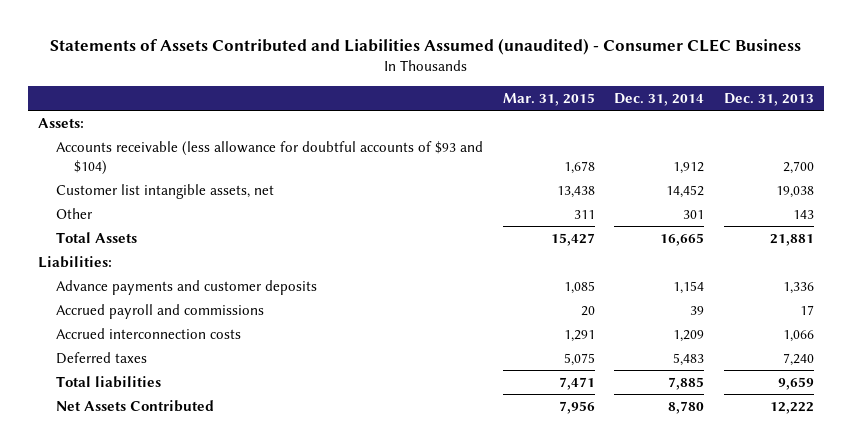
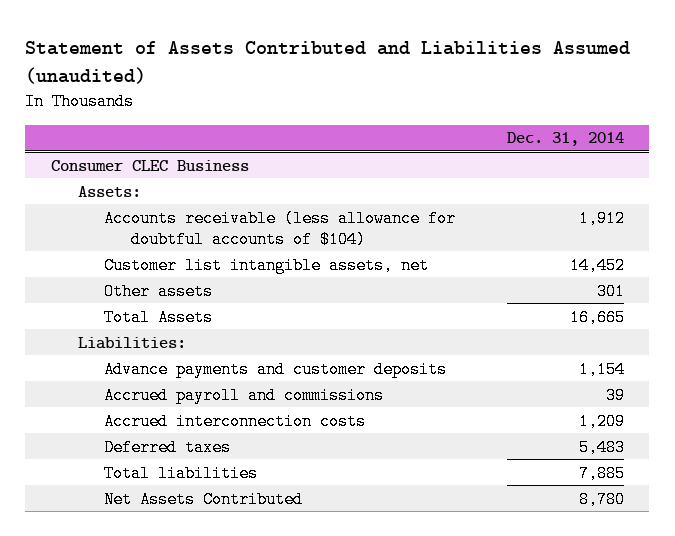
[49,38,801,56] Statements of Assets Contributed and Liabilities Assumed (unaudited) - Consumer CLEC Business -> [25,40,631,84] Statement of Assets Contributed and Liabilities Assumed (unaudited)
[502,92,595,106] Mar. 31, 2015 -> none
[723,92,814,106] Dec. 31, 2013 -> none
none -> [51,159,250,171] Consumer CLEC Business
[56,141,484,175] Accounts receivable (less allowance for doubtful accounts of $93 and $104) -> [104,209,457,248] Accounts receivable (less allowance for doubtful accounts of $104)
[56,208,94,220] Other -> [104,282,214,300] Other assets

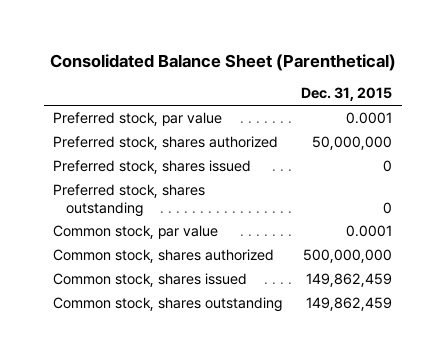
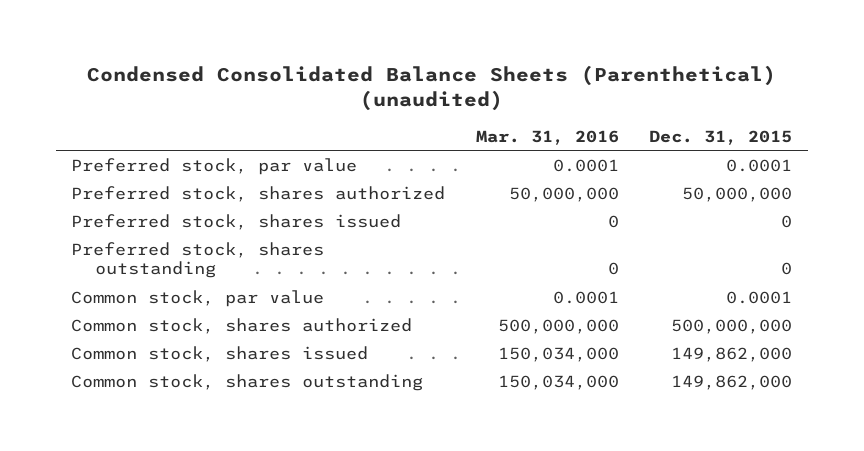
[49,53,396,71] Consolidated Balance Sheet (Parenthetical) -> [86,64,776,111] Condensed Consolidated Balance Sheets (Parenthetical) (unaudited)
none -> [475,129,619,145] Mar. 31, 2016
[306,272,393,287] 149,862,459 -> [671,346,793,362] 149,862,000
[306,296,393,311] 149,862,459 -> [671,374,793,390] 149,862,000

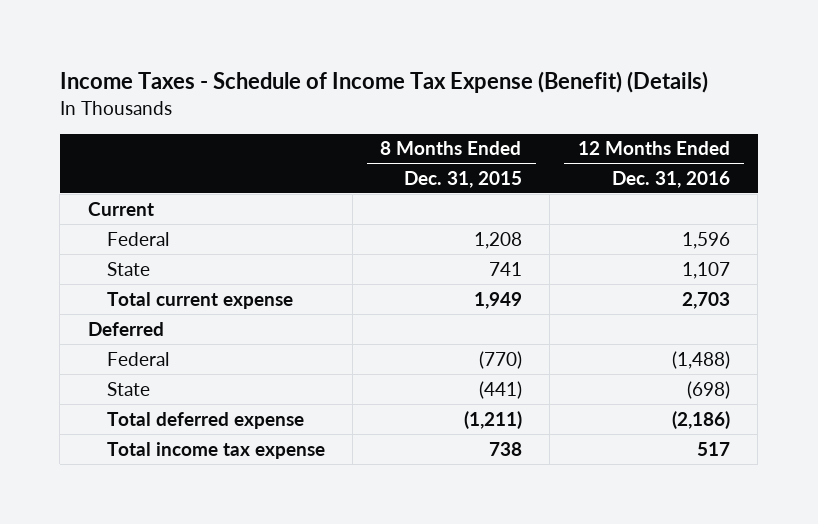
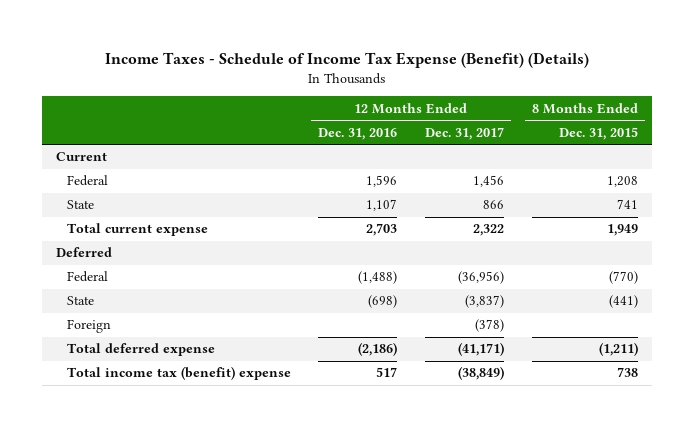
none -> [425,126,505,140] Dec. 31, 2017
none -> [66,319,111,334] Foreign
[106,441,325,459] Total income tax expense -> [66,366,291,381] Total income tax (benefit) expense

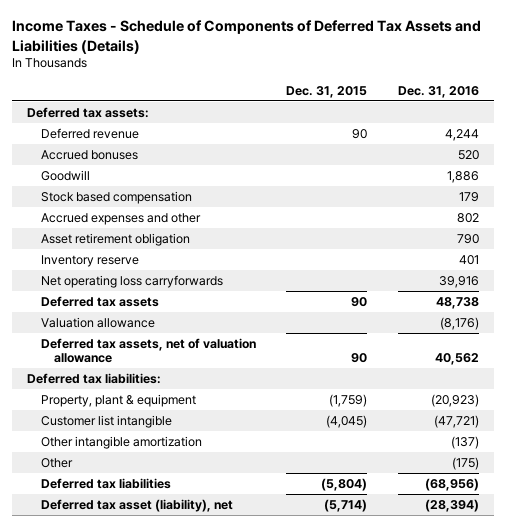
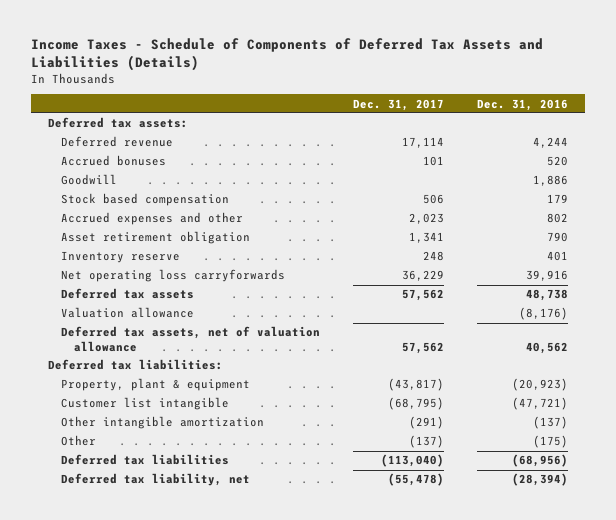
[286,85,368,98] Dec. 31, 2015 -> none
none -> [352,98,444,111] Dec. 31, 2017
[40,498,233,512] Deferred tax asset (liability), net -> [60,473,250,487] Deferred tax liability, net

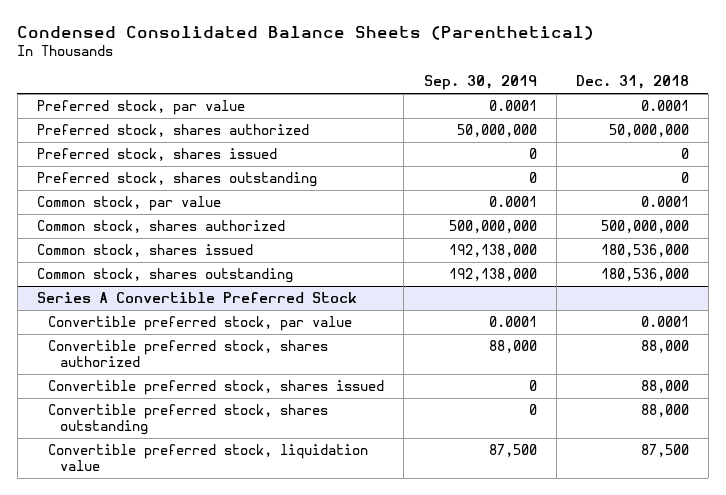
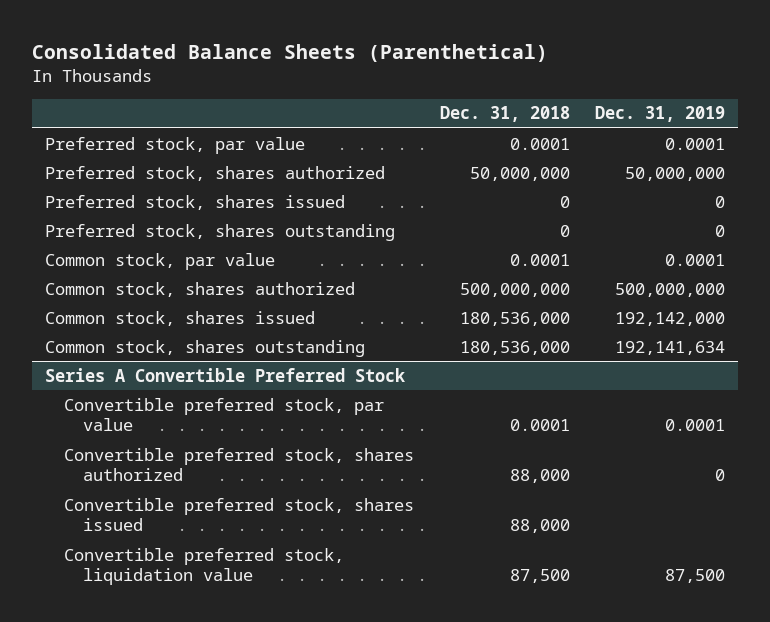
[17,25,595,40] Condensed Consolidated Balance Sheets (Parenthetical) -> [32,43,549,62] Consolidated Balance Sheets (Parenthetical)
[423,75,537,91] Sep. 30, 2019 -> none
none -> [595,106,726,123] Dec. 31, 2019
[48,403,329,435] Convertible preferred stock, shares outstanding -> none

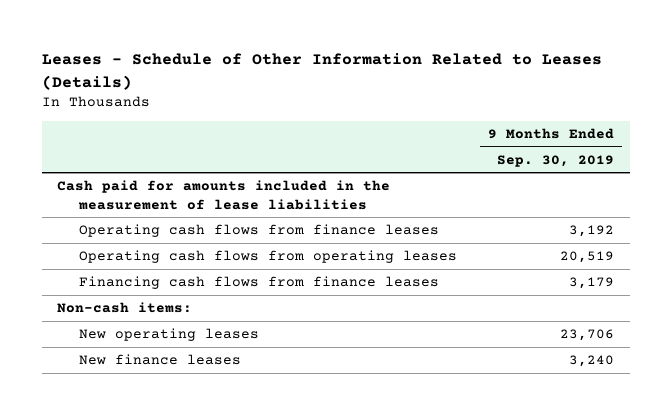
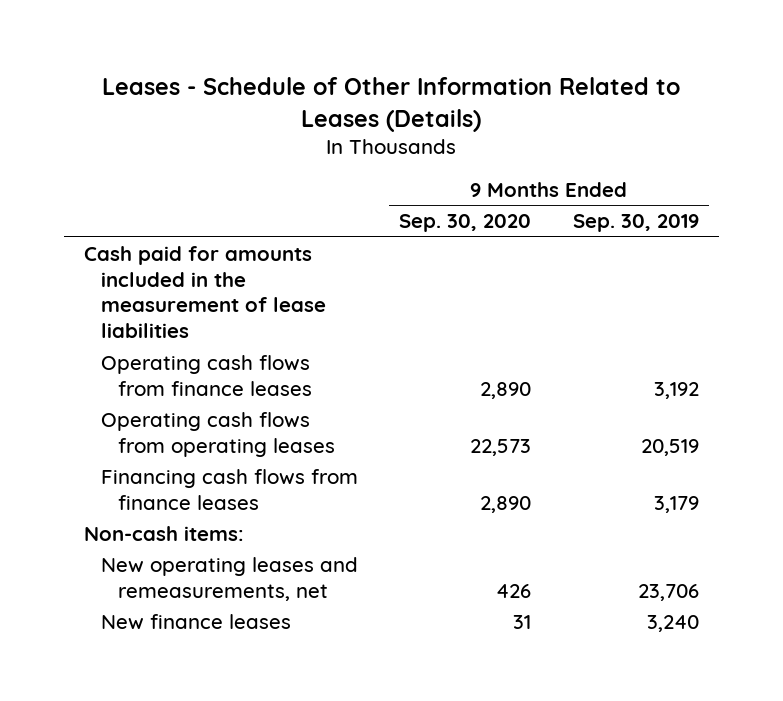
none -> [399,214,532,233] Sep. 30, 2020
[79,327,260,341] New operating leases -> [101,556,359,601] New operating leases and remeasurements, net

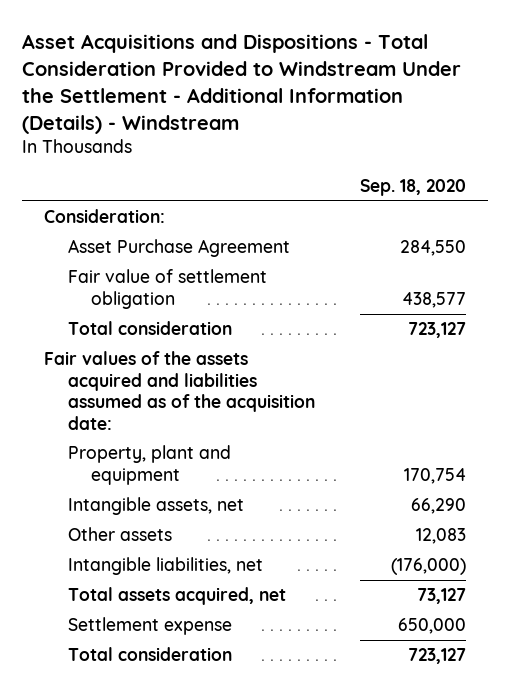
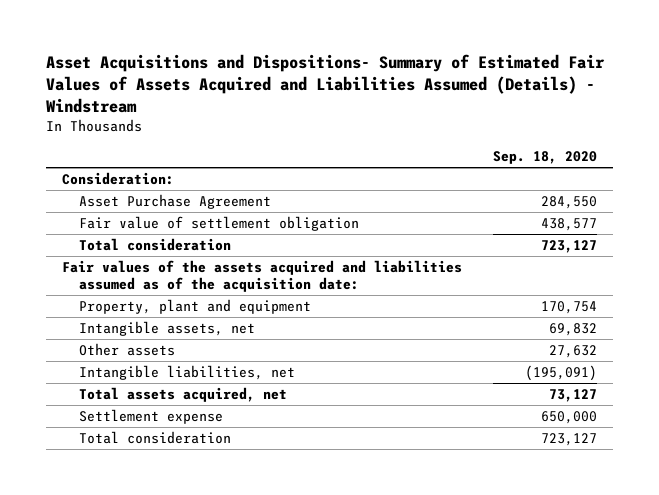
[21,33,461,134] Asset Acquisitions and Dispositions - Total Consideration Provided to Windstream Under the Settlement - Additional Information (Details) - Windstream -> [45,53,605,113] Asset Acquisitions and Dispositions- Summary of Estimated Fair Values of Assets Acquired and Liabilities Assumed (Details) - Windstream
[410,498,466,515] 66,290 -> [548,322,597,336] 69,832
[415,528,466,545] 12,083 -> [548,344,597,358] 27,632
[390,558,466,576] (176,000) -> [524,364,597,381] (195,091)

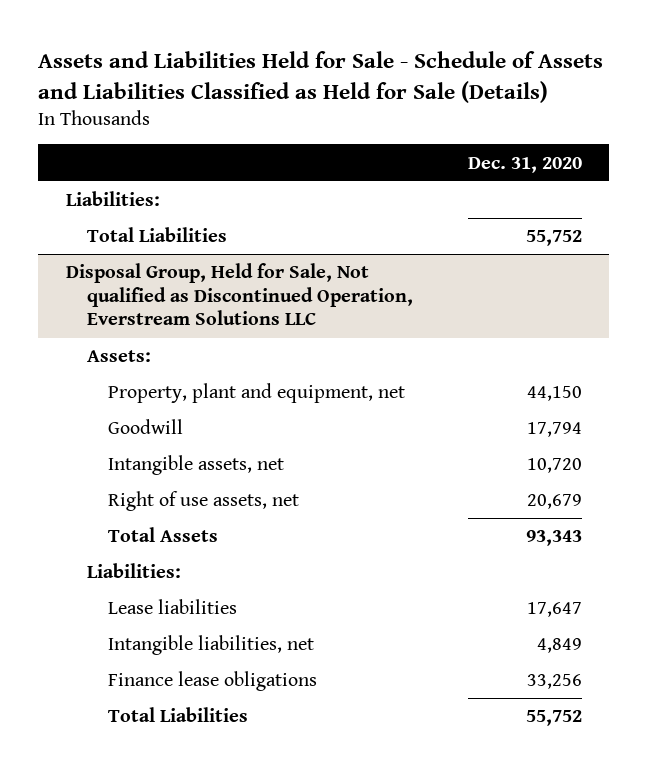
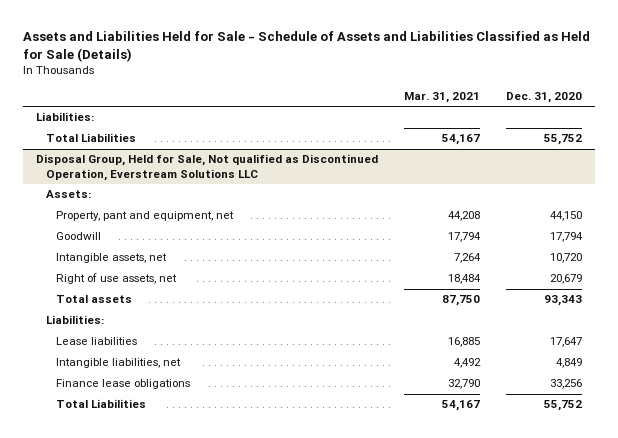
none -> [404,91,481,103] Mar. 31, 2021
[107,383,405,404] Property, plant and equipment, net -> [55,211,234,222] Property, pant and equipment, net
[107,527,218,543] Total Assets -> [55,295,132,304] Total assets

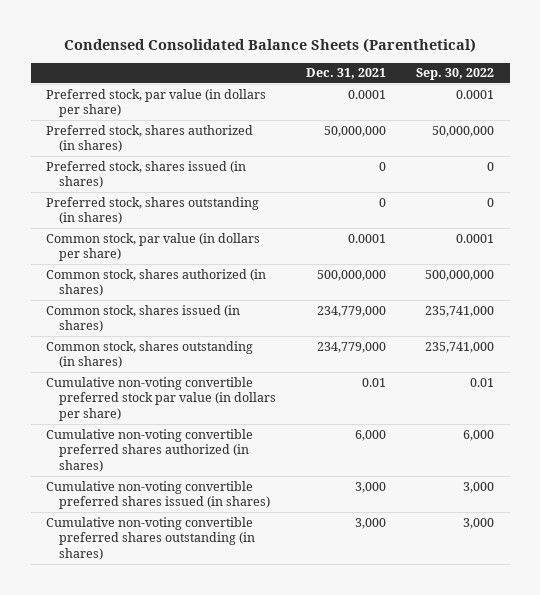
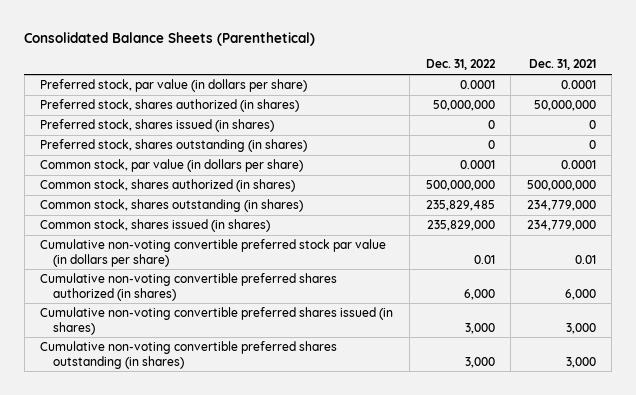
[64,38,477,54] Condensed Consolidated Balance Sheets (Parenthetical) -> [24,31,316,46] Consolidated Balance Sheets (Parenthetical)
[416,68,495,81] Sep. 30, 2022 -> none
none -> [425,59,496,71] Dec. 31, 2022
[45,304,240,333] Common stock, shares issued (in shares) -> [40,219,271,233] Common stock, shares issued (in shares)

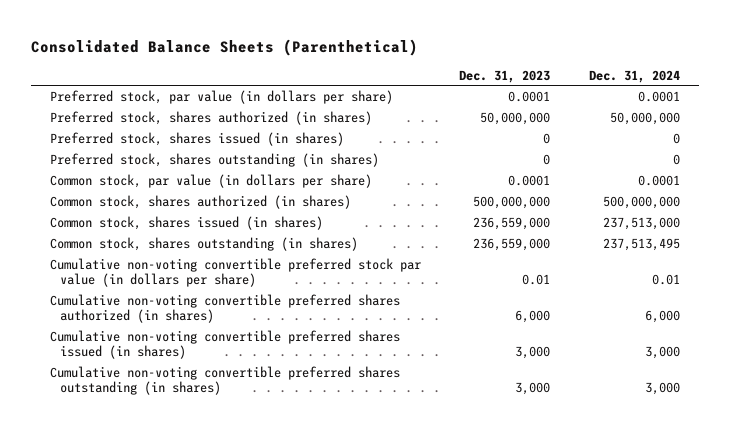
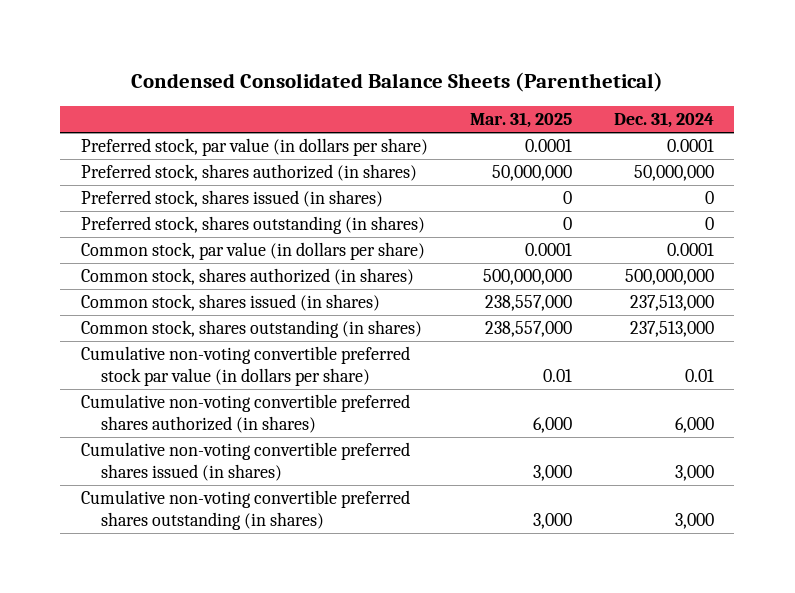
[31,38,419,56] Consolidated Balance Sheets (Parenthetical) -> [131,72,664,93] Condensed Consolidated Balance Sheets (Parenthetical)
[459,69,551,83] Dec. 31, 2023 -> none
none -> [469,112,572,129] Mar. 31, 2025
[602,238,680,252] 237,513,495 -> [629,321,714,338] 237,513,000

